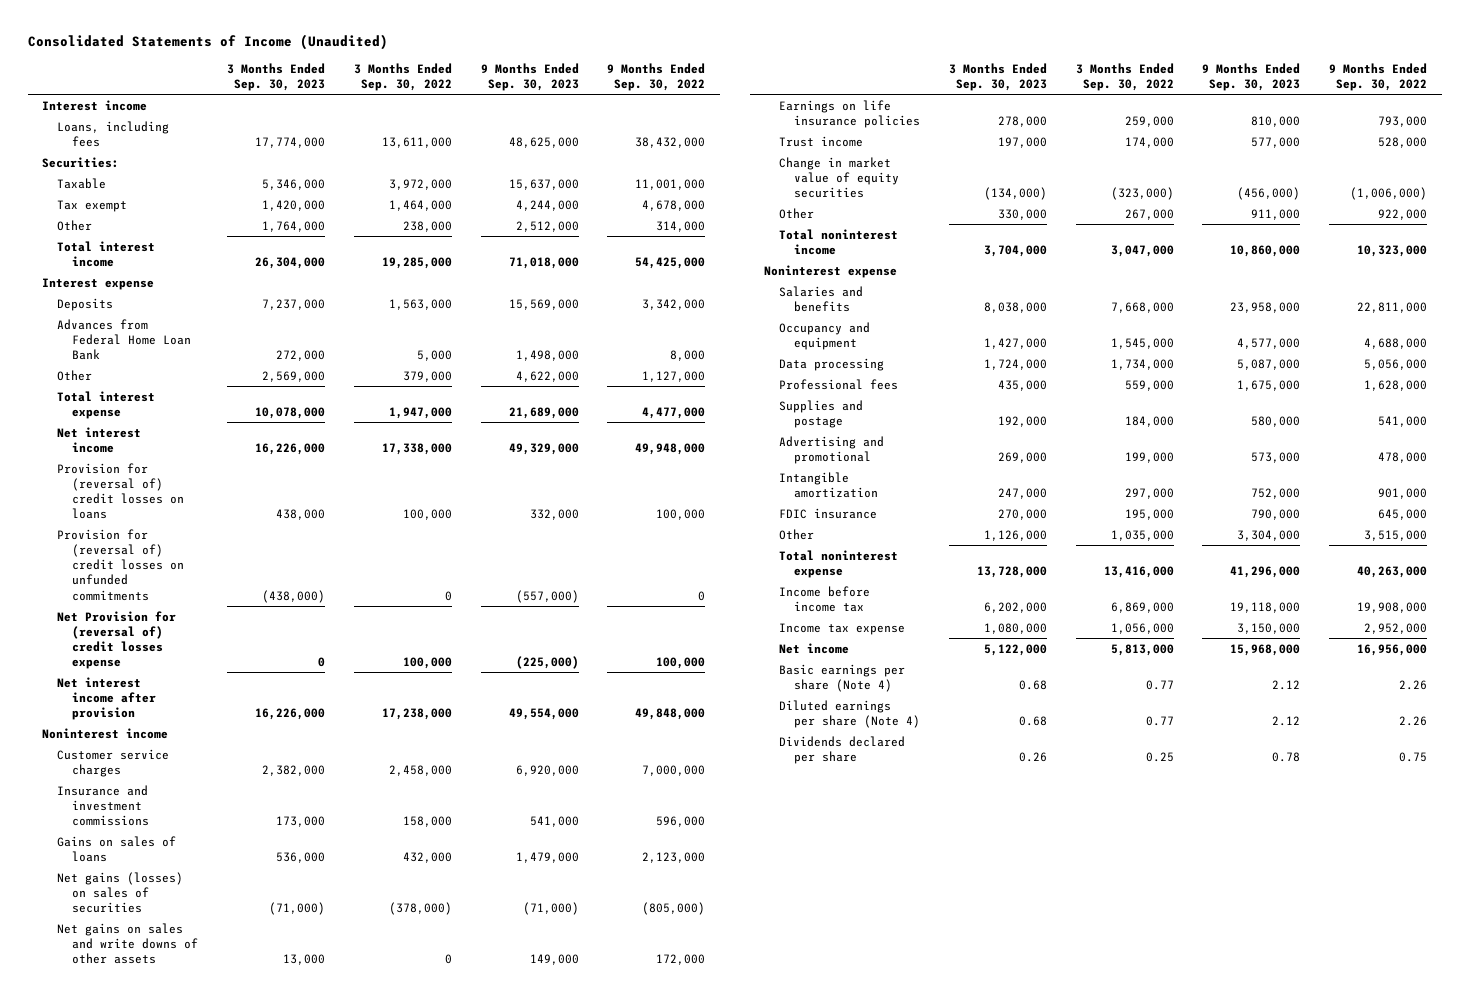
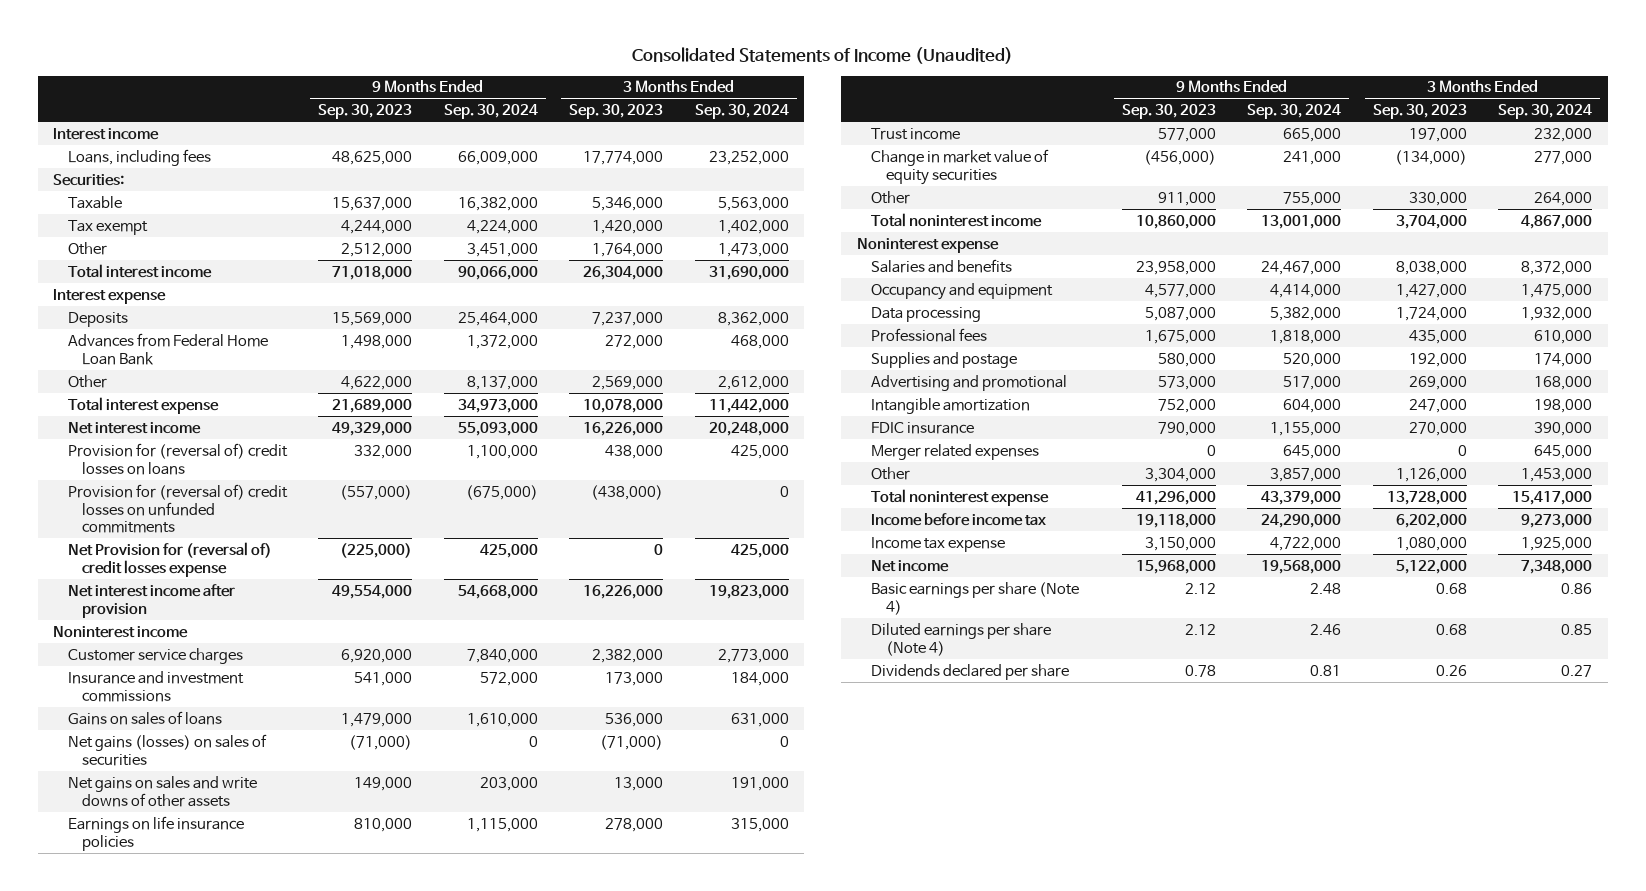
[353,62,452,92] 3 Months Ended Sep. 30, 2022 -> none
[607,62,706,92] 9 Months Ended Sep. 30, 2022 -> none
none -> [443,104,538,120] Sep. 30, 2024
none -> [694,104,789,120] Sep. 30, 2024
none -> [871,443,1040,460] Merger related expenses

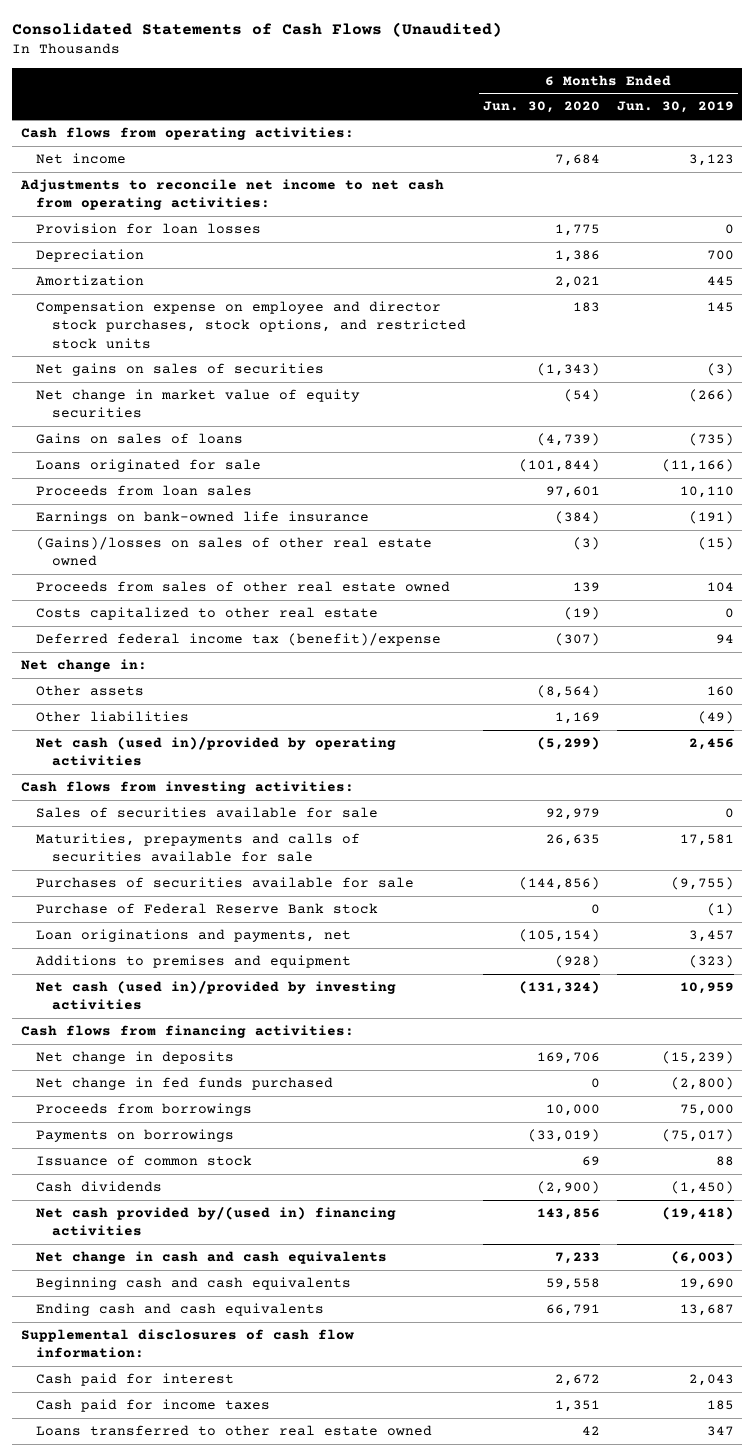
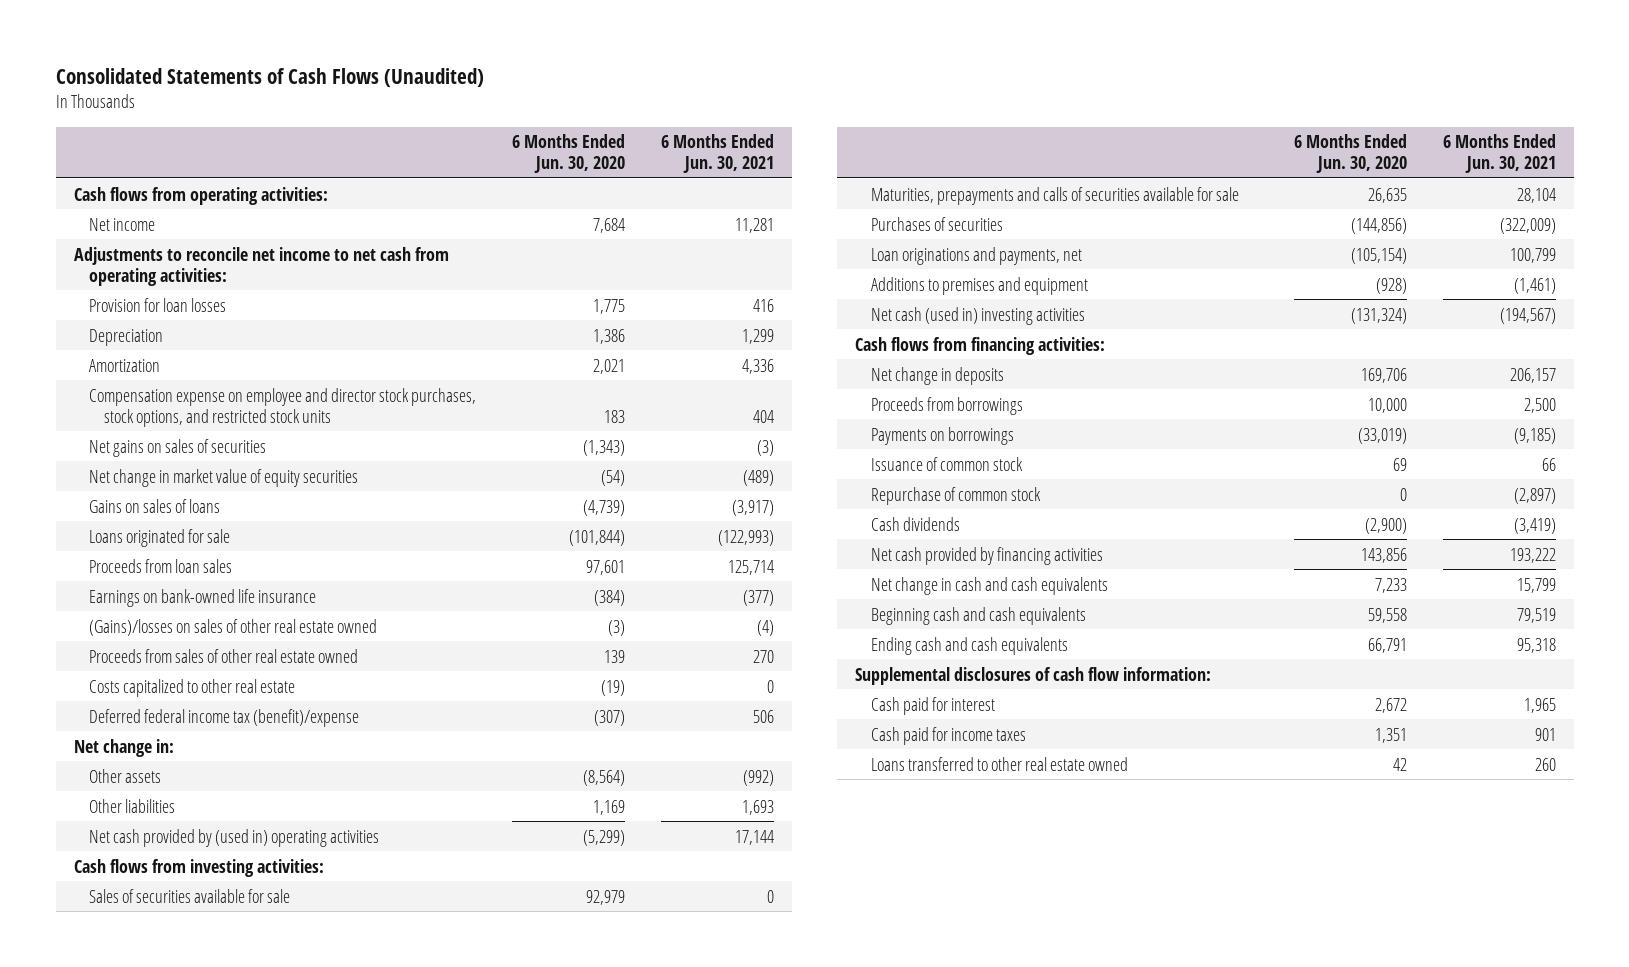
[616,101,734,114] Jun. 30, 2019 -> none
none -> [660,134,774,174] 6 Months Ended Jun. 30, 2021
[36,737,397,767] Net cash (used in)/provided by operating activities -> [88,828,379,847] Net cash provided by (used in) operating activities
[36,903,379,915] Purchase of Federal Reserve Bank stock -> none
[36,877,415,889] Purchases of securities available for sale -> [870,216,1003,231] Purchases of securities
[36,981,397,1011] Net cash (used in)/provided by investing activities -> [870,306,1085,325] Net cash (used in) investing activities
[36,1077,334,1091] Net change in fed funds purchased -> none
none -> [870,486,1041,505] Repurchase of common stock
[36,1207,397,1237] Net cash provided by/(used in) financing activities -> [870,546,1103,565] Net cash provided by financing activities

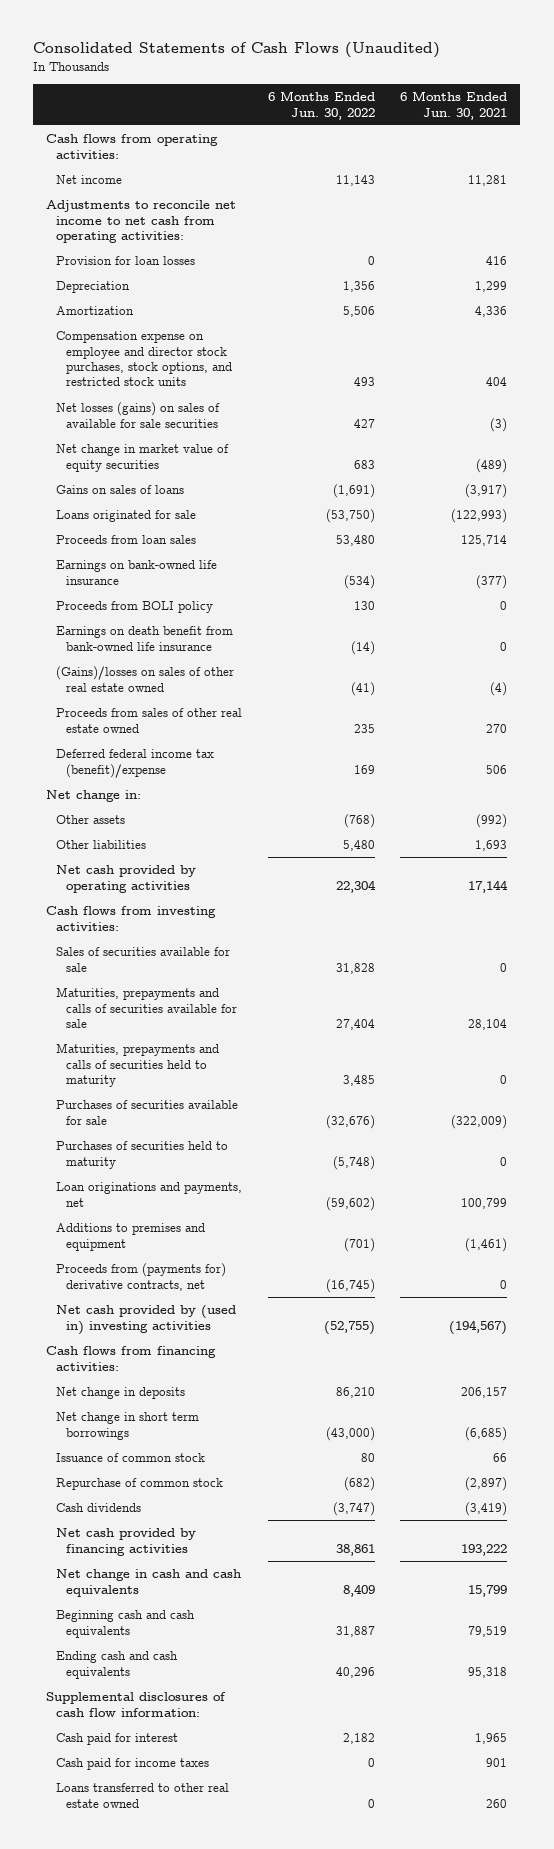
[511,134,625,174] 6 Months Ended Jun. 30, 2020 -> none
none -> [267,91,375,120] 6 Months Ended Jun. 30, 2022
[88,438,266,457] Net gains on sales of securities -> [56,402,221,428] Net losses (gains) on sales of available for sale securities
none -> [56,601,214,614] Proceeds from BOLI policy
none -> [56,626,234,651] Earnings on death benefit from bank-owned life insurance
[88,678,295,697] Costs capitalized to other real estate -> none
[88,828,379,847] Net cash provided by (used in) operating activities -> [56,865,197,893] Net cash provided by operating activities
none -> [56,1043,220,1087] Maturities, prepayments and calls of securities held to maturity
[870,216,1003,231] Purchases of securities -> [56,1100,239,1125] Purchases of securities available for sale
none -> [56,1141,229,1169] Purchases of securities held to maturity
none -> [56,1263,227,1291] Proceeds from (payments for) derivative contracts, net
[870,306,1085,325] Net cash (used in) investing activities -> [56,1305,237,1335] Net cash provided by (used in) investing activities
[870,396,1023,415] Proceeds from borrowings -> none
[870,426,1014,445] Payments on borrowings -> none
none -> [56,1412,200,1440] Net change in short term borrowings

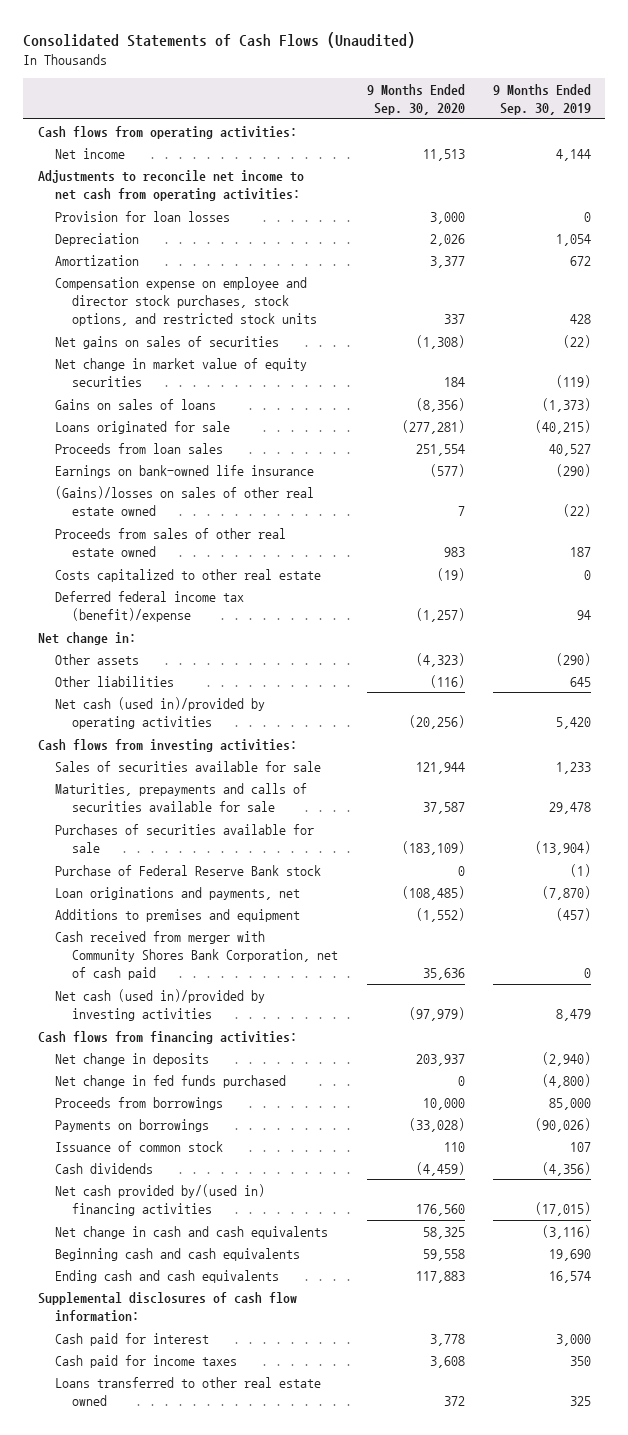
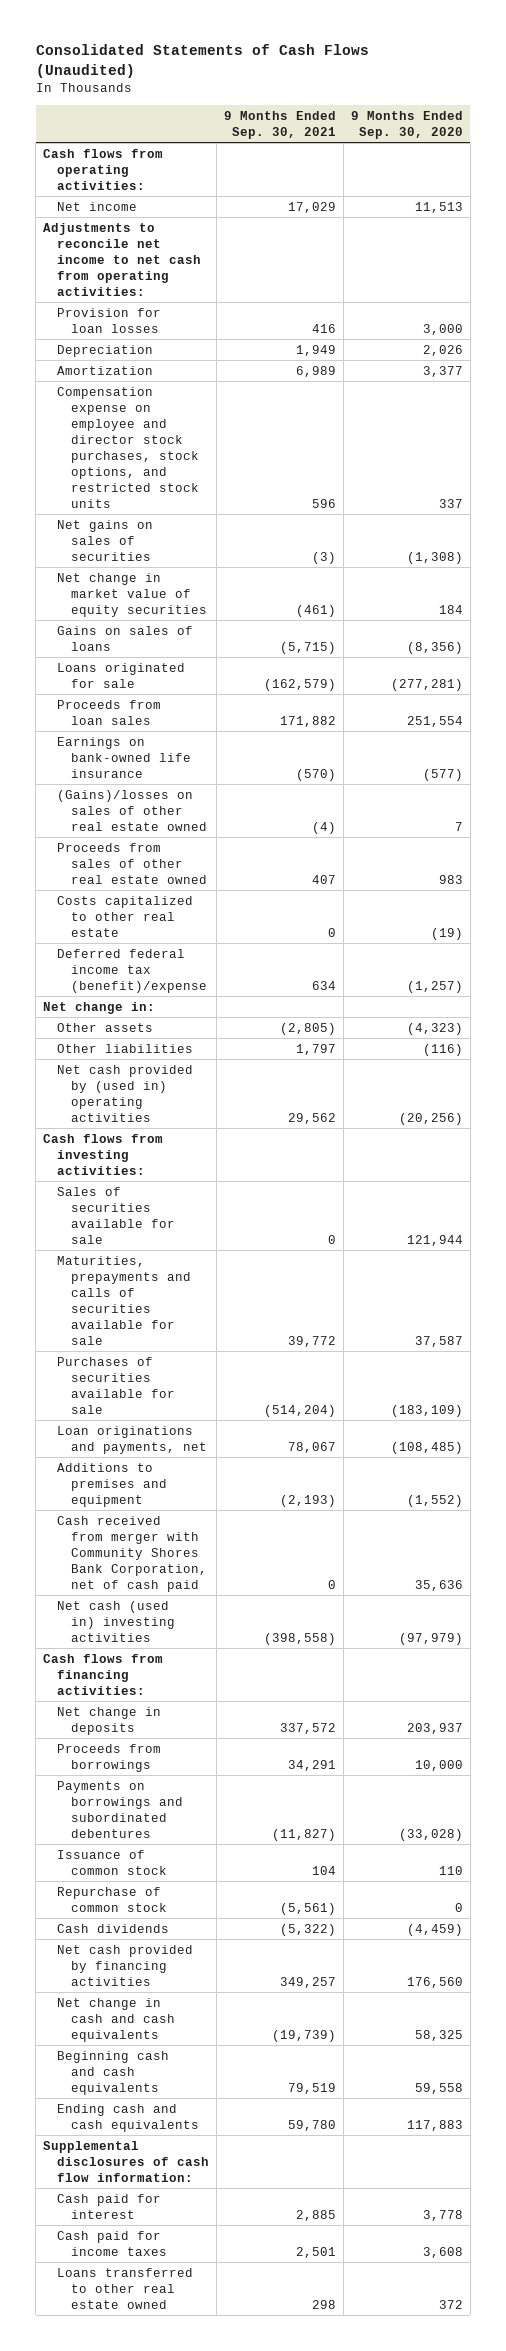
[492,84,591,116] 9 Months Ended Sep. 30, 2019 -> none
none -> [223,110,336,139] 9 Months Ended Sep. 30, 2021
[54,696,265,729] Net cash (used in)/provided by operating activities -> [57,1064,194,1122] Net cash provided by (used in) operating activities
[54,864,321,876] Purchase of Federal Reserve Bank stock -> none
[54,988,265,1021] Net cash (used in)/provided by investing activities -> [57,1600,176,1642] Net cash (used in) investing activities
[54,1074,286,1088] Net change in fed funds purchased -> none
[54,1118,209,1132] Payments on borrowings -> [57,1780,184,1838] Payments on borrowings and subordinated debentures
none -> [57,1886,168,1912] Repurchase of common stock
[54,1183,265,1216] Net cash provided by/(used in) financing activities -> [57,1944,194,1986] Net cash provided by financing activities

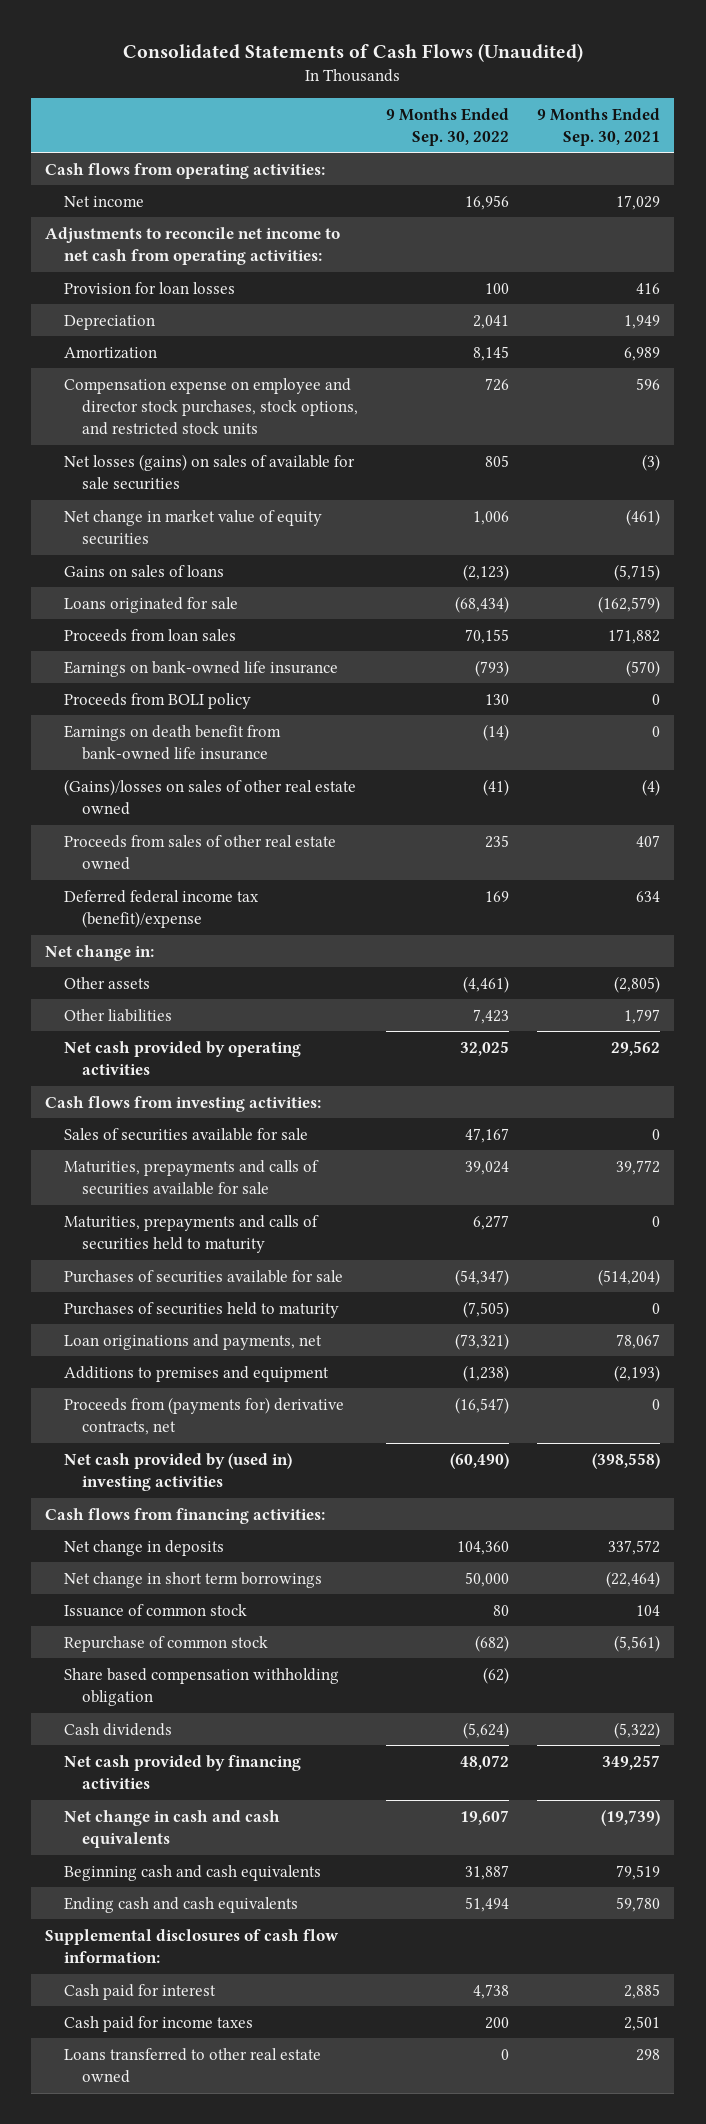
[350,110,463,139] 9 Months Ended Sep. 30, 2020 -> none
none -> [386,107,510,146] 9 Months Ended Sep. 30, 2022
[57,519,154,561] Net gains on sales of securities -> [63,453,355,490] Net losses (gains) on sales of available for sale securities
none -> [63,692,251,709] Proceeds from BOLI policy
none -> [63,724,281,760] Earnings on death benefit from bank-owned life insurance
[57,895,194,937] Costs capitalized to other real estate -> none
[57,1064,194,1122] Net cash provided by (used in) operating activities -> [63,1040,301,1075] Net cash provided by operating activities
none -> [63,1214,319,1253] Maturities, prepayments and calls of securities held to maturity
none -> [63,1301,339,1318] Purchases of securities held to maturity
[57,1515,208,1592] Cash received from merger with Community Shores Bank Corporation, net of cash paid -> none
none -> [63,1396,344,1435] Proceeds from (payments for) derivative contracts, net
[57,1600,176,1642] Net cash (used in) investing activities -> [63,1452,292,1491] Net cash provided by (used in) investing activities
[57,1743,162,1772] Proceeds from borrowings -> none
[57,1780,184,1838] Payments on borrowings and subordinated debentures -> none
none -> [63,1571,322,1588] Net change in short term borrowings
none -> [63,1667,339,1706] Share based compensation withholding obligation

